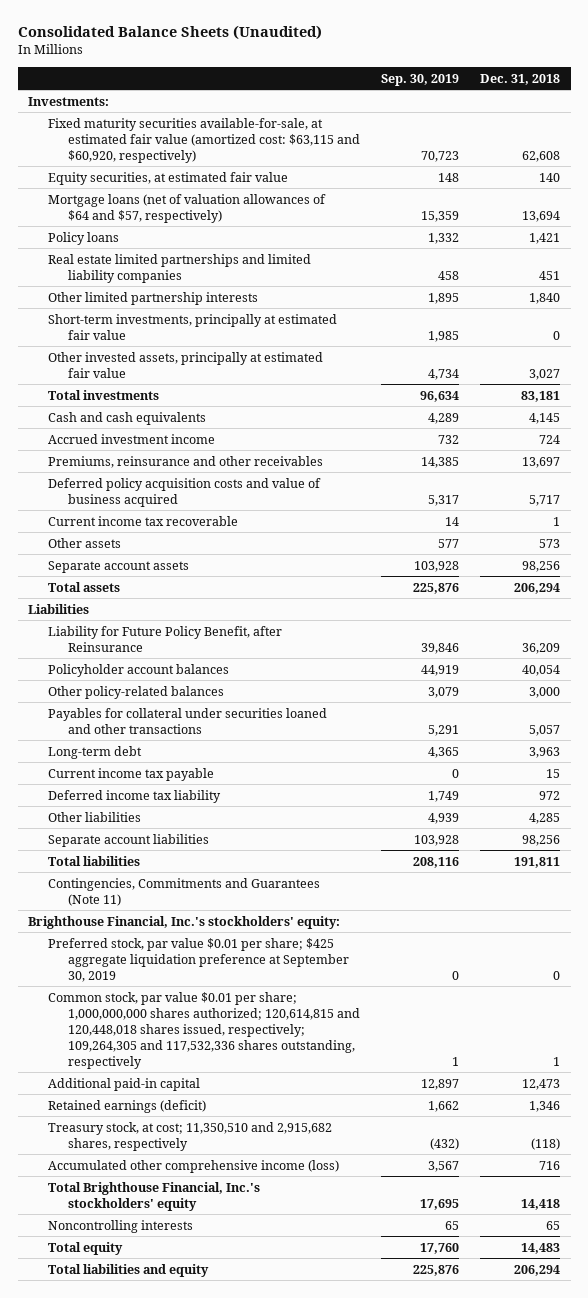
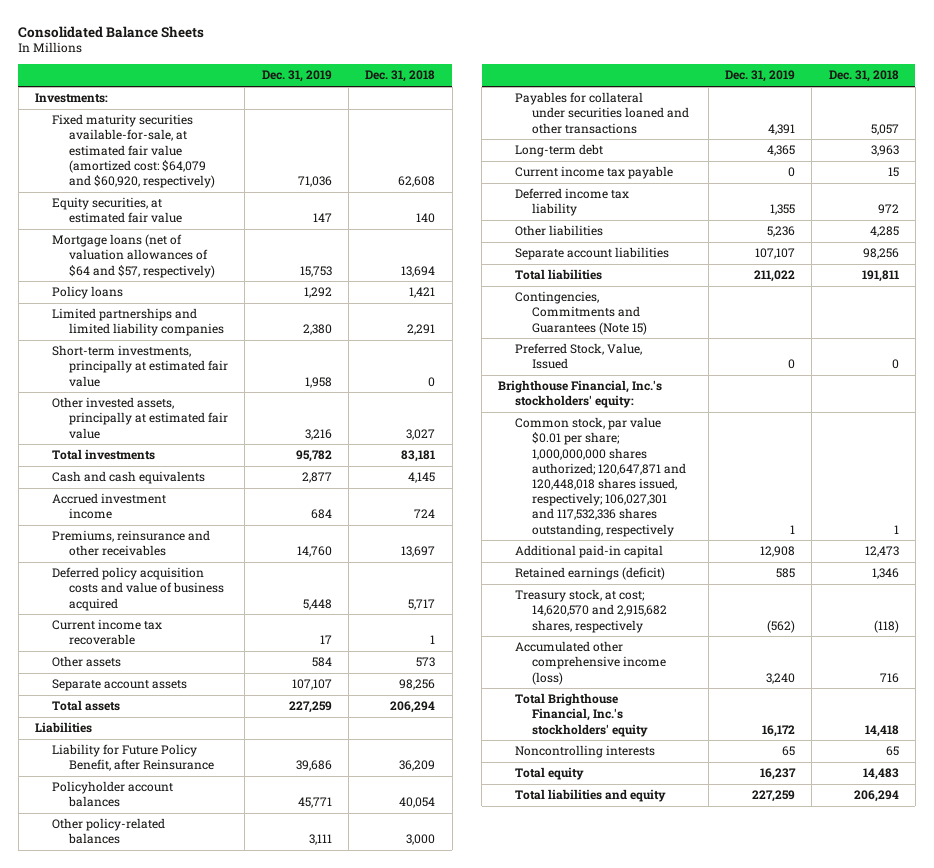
[17,25,322,41] Consolidated Balance Sheets (Unaudited) -> [18,25,205,38] Consolidated Balance Sheets
[381,73,460,86] Sep. 30, 2019 -> none
none -> [261,70,332,83] Dec. 31, 2019
[48,117,361,163] Fixed maturity securities available-for-sale, at estimated fair value (amortized cost: $63,115 and $60,920, respectively) -> [52,114,215,189] Fixed maturity securities available-for-sale, at estimated fair value (amortized cost: $64,079 and $60,920, respectively)
[48,291,259,305] Other limited partnership interests -> none
[48,253,312,283] Real estate limited partnerships and limited liability companies -> [52,308,224,337] Limited partnerships and limited liability companies
[539,270,561,280] 451 -> [407,324,436,336] 2,291
[48,877,321,906] Contingencies, Commitments and Guarantees (Note 11) -> [515,291,648,335] Contingencies, Commitments and Guarantees (Note 15)
none -> [515,343,643,370] Preferred Stock, Value, Issued
[48,937,350,982] Preferred stock, par value $0.01 per share; $425 aggregate liquidation preference at September 30, 2019 -> none
[48,991,361,1069] Common stock, par value $0.01 per share; 1,000,000,000 shares authorized; 120,614,815 and 120,448,018 shares issued, respectively; 109,264,305 and 117,532,336 shares outstanding, respectively -> [515,417,687,537] Common stock, par value $0.01 per share; 1,000,000,000 shares authorized; 120,647,871 and 120,448,018 shares issued, respectively; 106,027,301 and 117,532,336 shares outstanding, respectively
[48,1121,333,1151] Treasury stock, at cost; 11,350,510 and 2,915,682 shares, respectively -> [515,589,668,633] Treasury stock, at cost; 14,620,570 and 2,915,682 shares, respectively

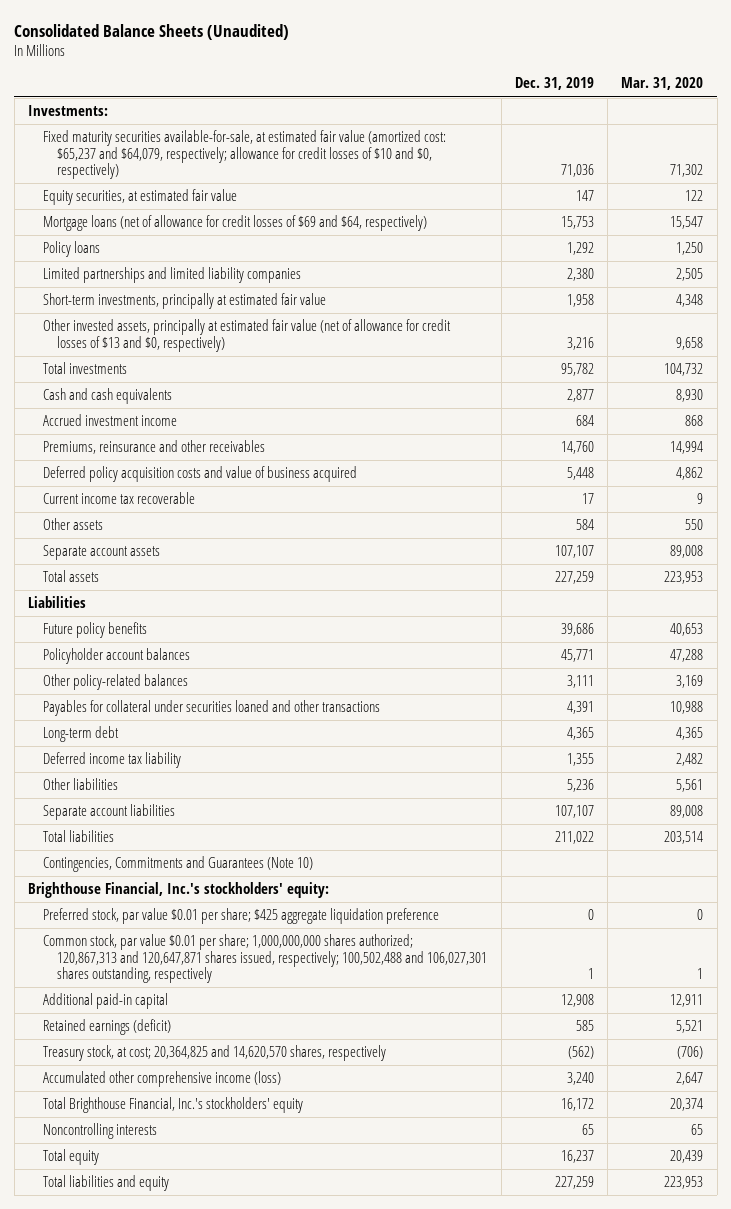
[18,25,205,38] Consolidated Balance Sheets -> [14,23,290,40] Consolidated Balance Sheets (Unaudited)
[365,70,436,83] Dec. 31, 2018 -> none
none -> [621,77,704,91] Mar. 31, 2020
[52,114,215,189] Fixed maturity securities available-for-sale, at estimated fair value (amortized cost: $64,079 and $60,920, respectively) -> [42,130,446,180] Fixed maturity securities available-for-sale, at estimated fair value (amortized cost: $65,237 and $64,079, respectively; allowance for credit losses of $10 and $0, respectively)
[52,234,215,278] Mortgage loans (net of valuation allowances of $64 and $57, respectively) -> [42,215,427,232] Mortgage loans (net of allowance for credit losses of $69 and $64, respectively)
[52,397,228,439] Other invested assets, principally at estimated fair value -> [42,319,451,352] Other invested assets, principally at estimated fair value (net of allowance for credit losses of $13 and $0, respectively)
[52,744,214,772] Liability for Future Policy Benefit, after Reinsurance -> [42,622,147,639] Future policy benefits
[515,166,674,180] Current income tax payable -> none
[515,343,643,370] Preferred Stock, Value, Issued -> none
[515,291,648,335] Contingencies, Commitments and Guarantees (Note 15) -> [42,856,313,873] Contingencies, Commitments and Guarantees (Note 10)
none -> [42,908,439,925] Preferred stock, par value $0.01 per share; $425 aggregate liquidation preference
[515,417,687,537] Common stock, par value $0.01 per share; 1,000,000,000 shares authorized; 120,647,871 and 120,448,018 shares issued, respectively; 106,027,301 and 117,532,336 shares outstanding, respectively -> [42,934,488,984] Common stock, par value $0.01 per share; 1,000,000,000 shares authorized; 120,867,313 and 120,647,871 shares issued, respectively; 100,502,488 and 106,027,301 shares outstanding, respectively
[515,589,668,633] Treasury stock, at cost; 14,620,570 and 2,915,682 shares, respectively -> [42,1045,386,1062] Treasury stock, at cost; 20,364,825 and 14,620,570 shares, respectively

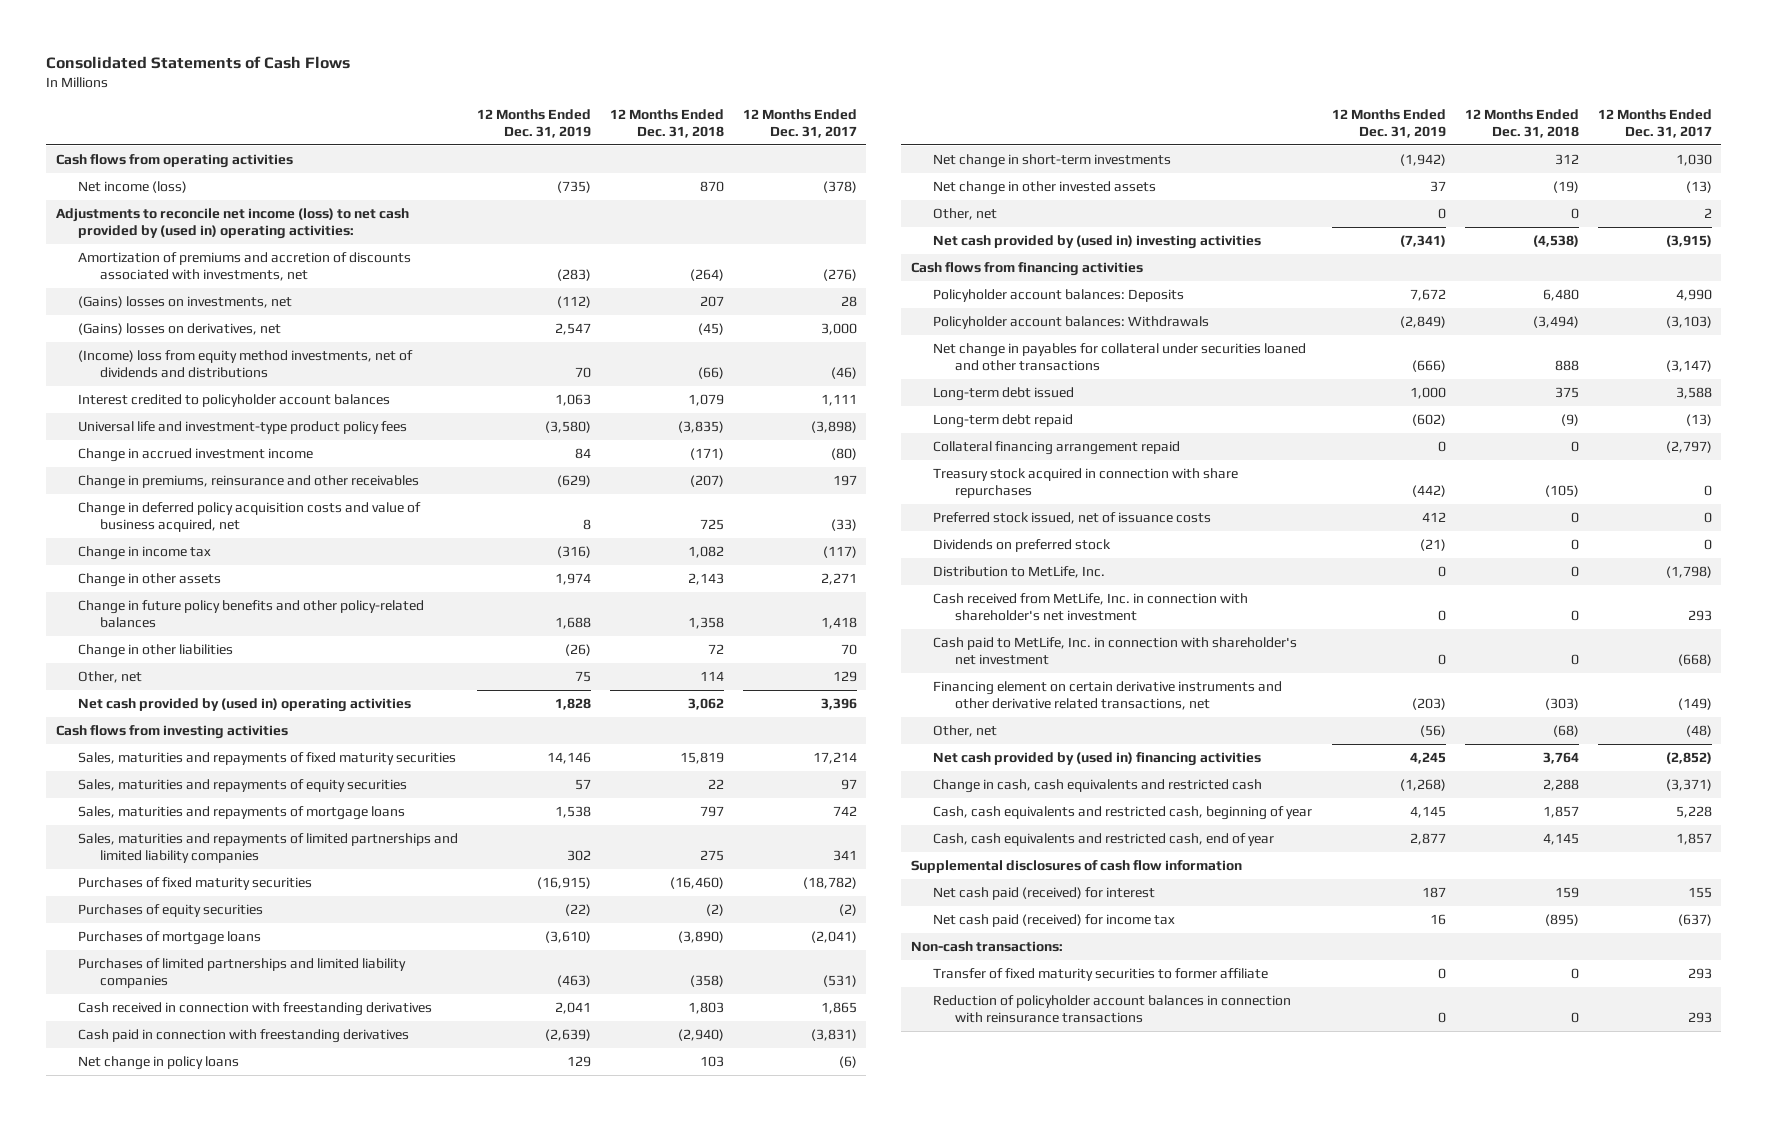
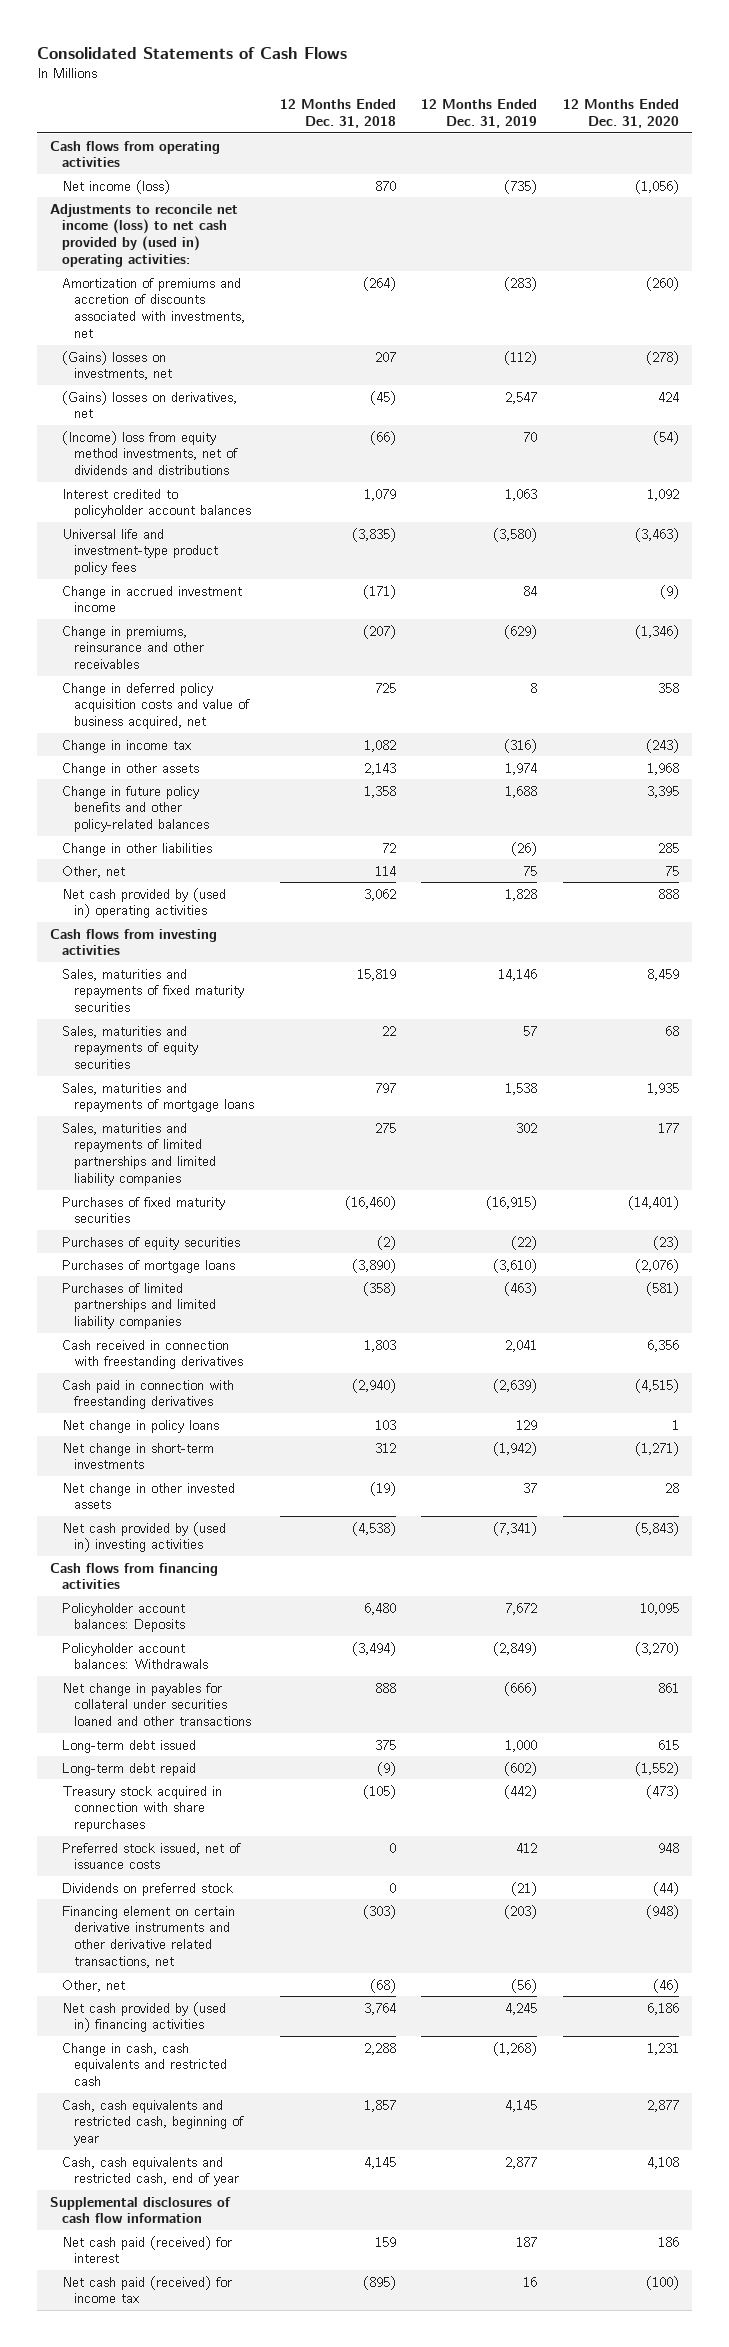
[742,109,857,138] 12 Months Ended Dec. 31, 2017 -> none
none -> [562,98,679,128] 12 Months Ended Dec. 31, 2020
[932,208,997,221] Other, net -> none
[932,441,1180,456] Collateral financing arrangement repaid -> none
[932,566,1105,579] Distribution to MetLife, Inc. -> none
[932,593,1248,621] Cash received from MetLife, Inc. in connection with shareholder's net investment -> none
[932,637,1297,665] Cash paid to MetLife, Inc. in connection with shareholder's net investment -> none
[910,941,1063,953] Non-cash transactions: -> none
[932,968,1268,982] Transfer of fixed maturity securities to former affiliate -> none
[932,995,1291,1023] Reduction of policyholder account balances in connection with reinsurance transactions -> none

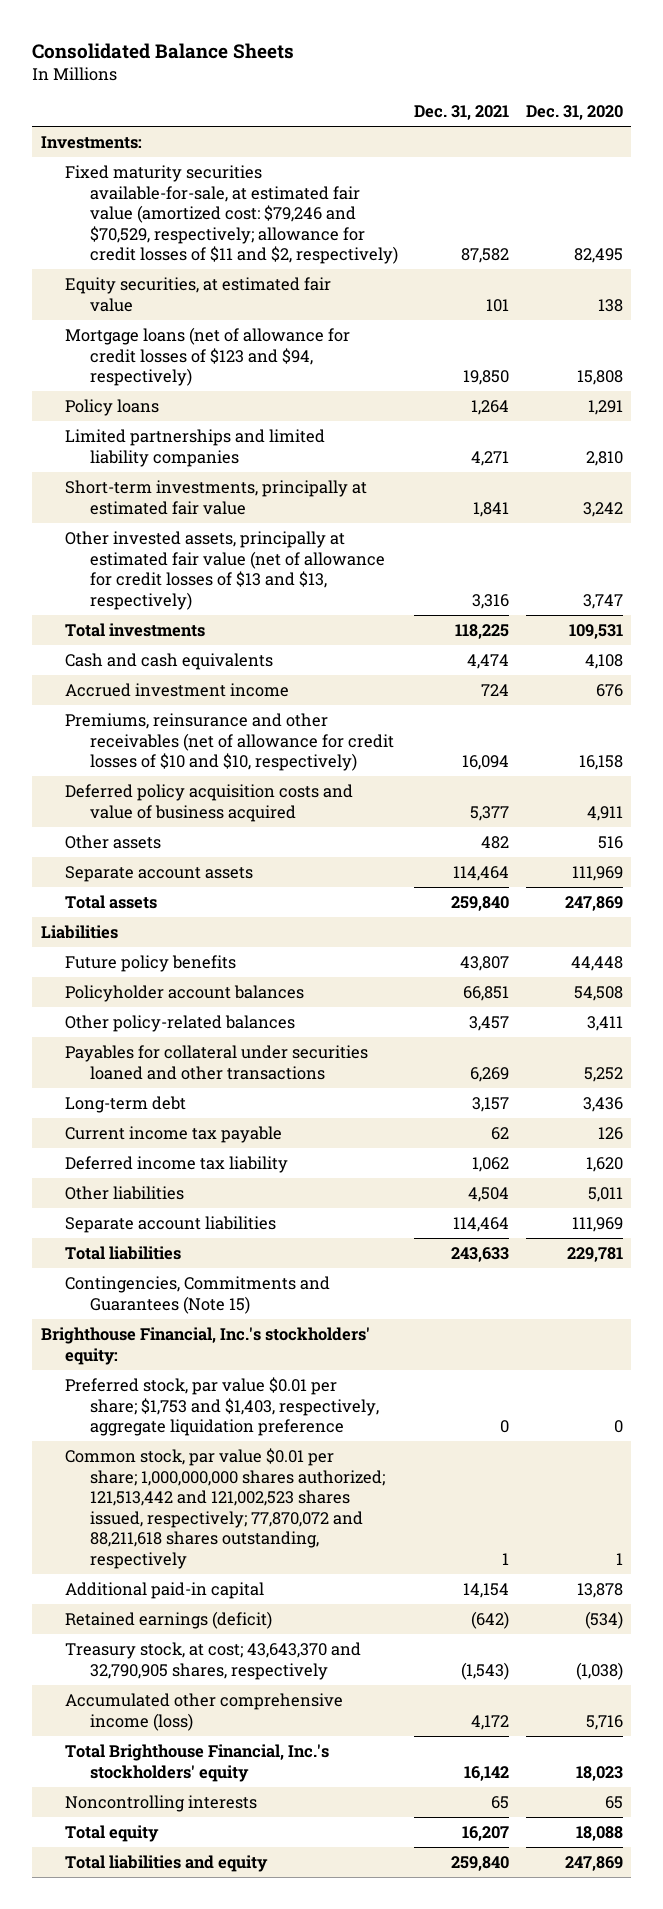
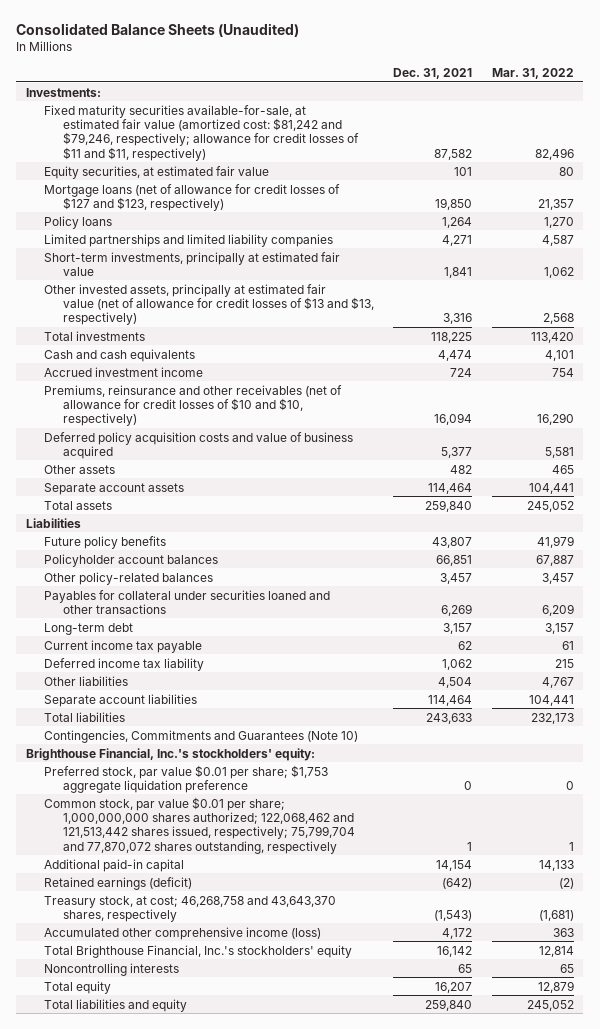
[32,42,295,59] Consolidated Balance Sheets -> [16,23,300,38] Consolidated Balance Sheets (Unaudited)
[525,105,623,121] Dec. 31, 2020 -> none
none -> [491,68,574,80] Mar. 31, 2022
[65,164,398,265] Fixed maturity securities available-for-sale, at estimated fair value (amortized cost: $79,246 and $70,529, respectively; allowance for credit losses of $11 and $2, respectively) -> [44,104,359,161] Fixed maturity securities available-for-sale, at estimated fair value (amortized cost: $81,242 and $79,246, respectively; allowance for credit losses of $11 and $11, respectively)
[65,326,351,387] Mortgage loans (net of allowance for credit losses of $123 and $94, respectively) -> [44,183,341,211] Mortgage loans (net of allowance for credit losses of $127 and $123, respectively)
[65,1275,331,1314] Contingencies, Commitments and Guarantees (Note 15) -> [44,729,359,743] Contingencies, Commitments and Guarantees (Note 10)
[65,1376,379,1437] Preferred stock, par value $0.01 per share; $1,753 and $1,403, respectively, aggregate liquidation preference -> [44,764,329,793] Preferred stock, par value $0.01 per share; $1,753 aggregate liquidation preference
[65,1447,385,1569] Common stock, par value $0.01 per share; 1,000,000,000 shares authorized; 121,513,442 and 121,002,523 shares issued, respectively; 77,870,072 and 88,211,618 shares outstanding, respectively -> [44,796,355,854] Common stock, par value $0.01 per share; 1,000,000,000 shares authorized; 122,068,462 and 121,513,442 shares issued, respectively; 75,799,704 and 77,870,072 shares outstanding, respectively
[65,1641,362,1680] Treasury stock, at cost; 43,643,370 and 32,790,905 shares, respectively -> [44,895,337,922] Treasury stock, at cost; 46,268,758 and 43,643,370 shares, respectively

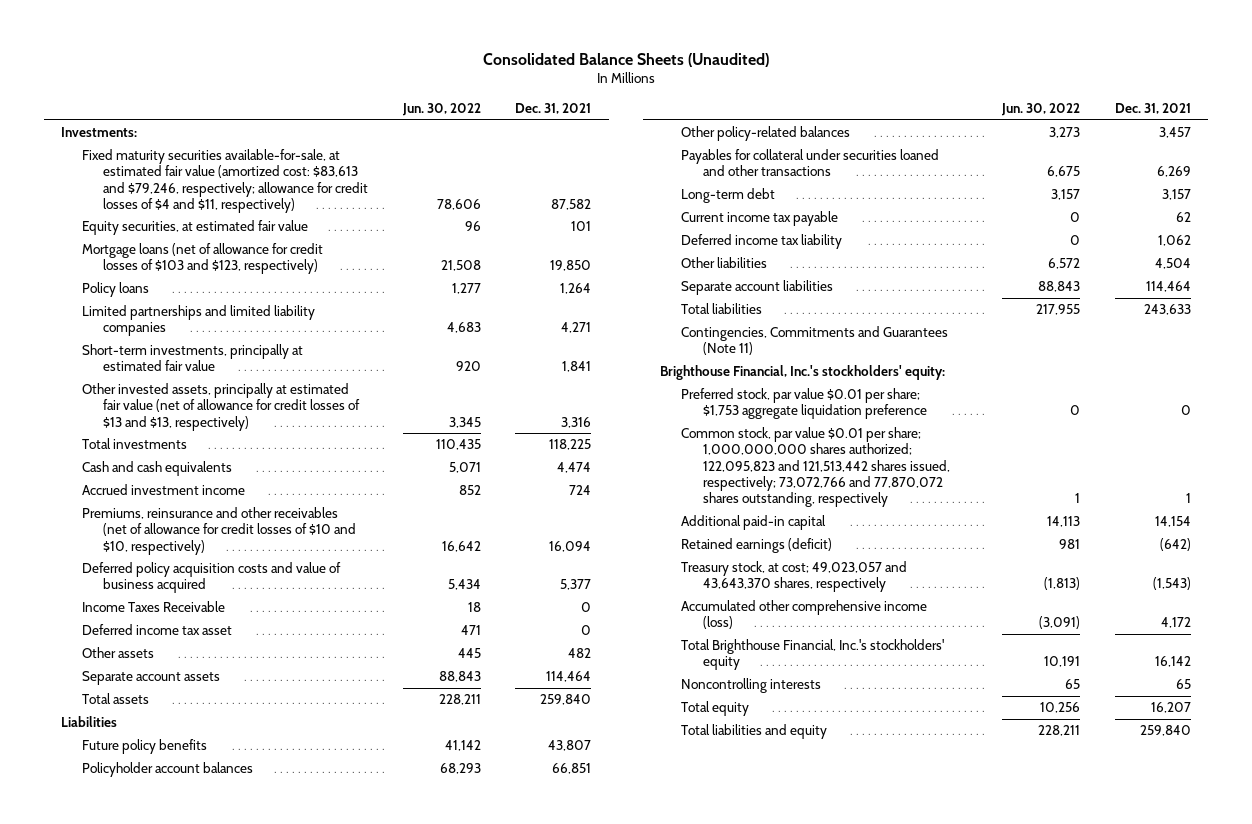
[491,68,574,80] Mar. 31, 2022 -> none
none -> [401,103,481,117] Jun. 30, 2022
[44,104,359,161] Fixed maturity securities available-for-sale, at estimated fair value (amortized cost: $81,242 and $79,246, respectively; allowance for credit losses of $11 and $11, respectively) -> [81,149,369,213] Fixed maturity securities available-for-sale, at estimated fair value (amortized cost: $83,613 and $79,246, respectively; allowance for credit losses of $4 and $11, respectively)
[44,183,341,211] Mortgage loans (net of allowance for credit losses of $127 and $123, respectively) -> [81,243,323,275] Mortgage loans (net of allowance for credit losses of $103 and $123, respectively)
none -> [81,601,225,613] Income Taxes Receivable
none -> [81,624,232,636] Deferred income tax asset
[44,729,359,743] Contingencies, Commitments and Guarantees (Note 10) -> [681,326,949,356] Contingencies, Commitments and Guarantees (Note 11)
[44,796,355,854] Common stock, par value $0.01 per share; 1,000,000,000 shares authorized; 122,068,462 and 121,513,442 shares issued, respectively; 75,799,704 and 77,870,072 shares outstanding, respectively -> [681,427,950,508] Common stock, par value $0.01 per share; 1,000,000,000 shares authorized; 122,095,823 and 121,513,442 shares issued, respectively; 73,072,766 and 77,870,072 shares outstanding, respectively
[44,895,337,922] Treasury stock, at cost; 46,268,758 and 43,643,370 shares, respectively -> [681,561,908,593] Treasury stock, at cost; 49,023,057 and 43,643,370 shares, respectively

